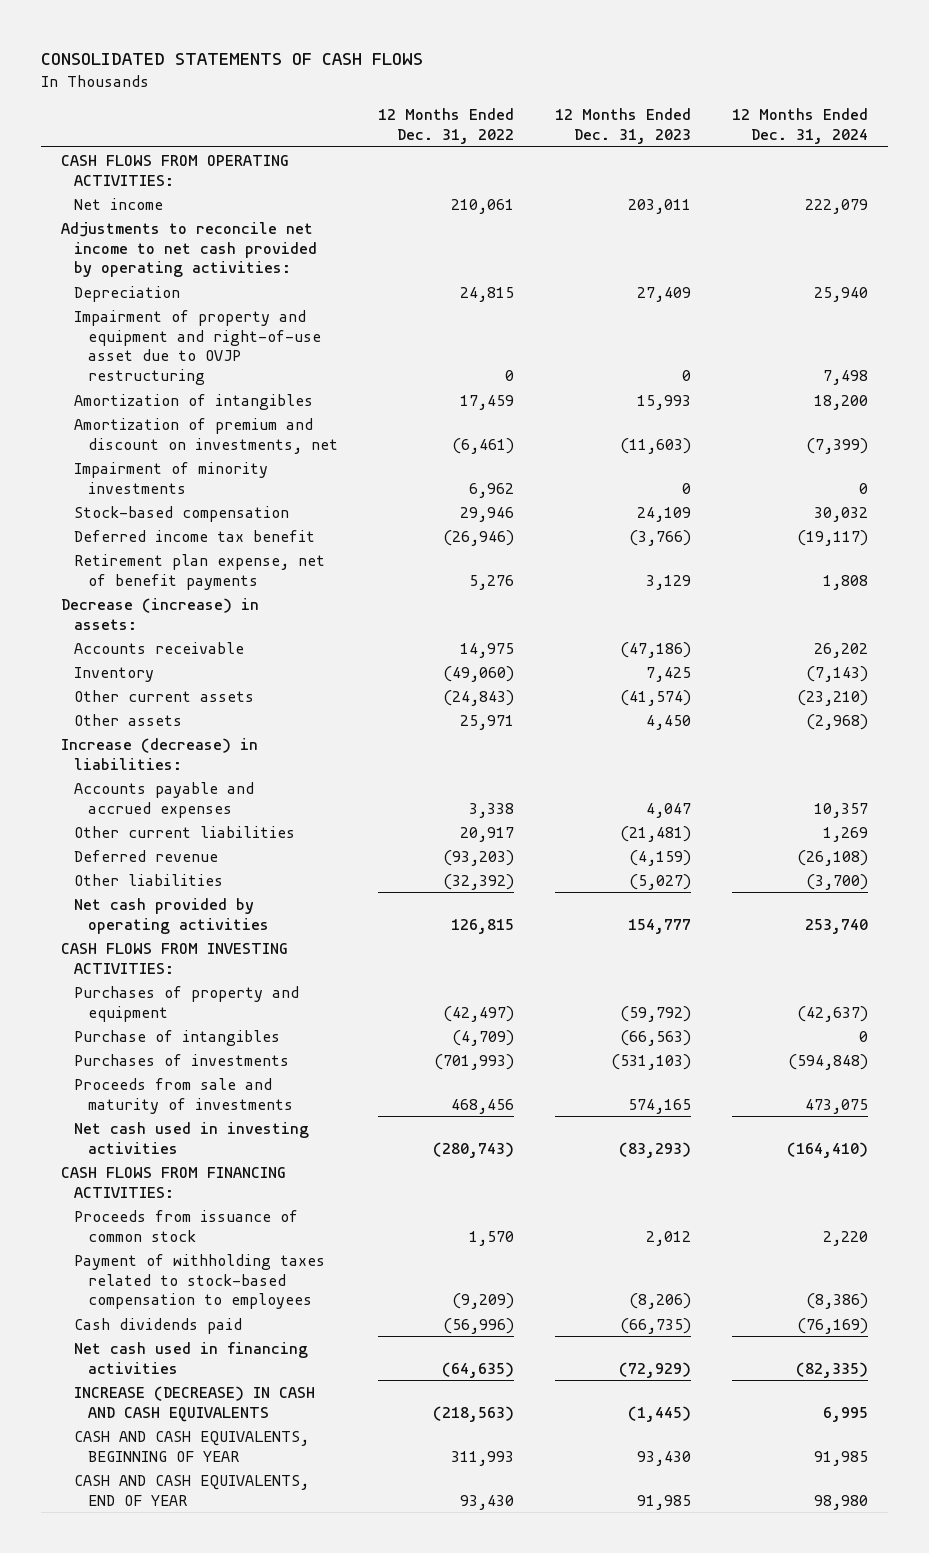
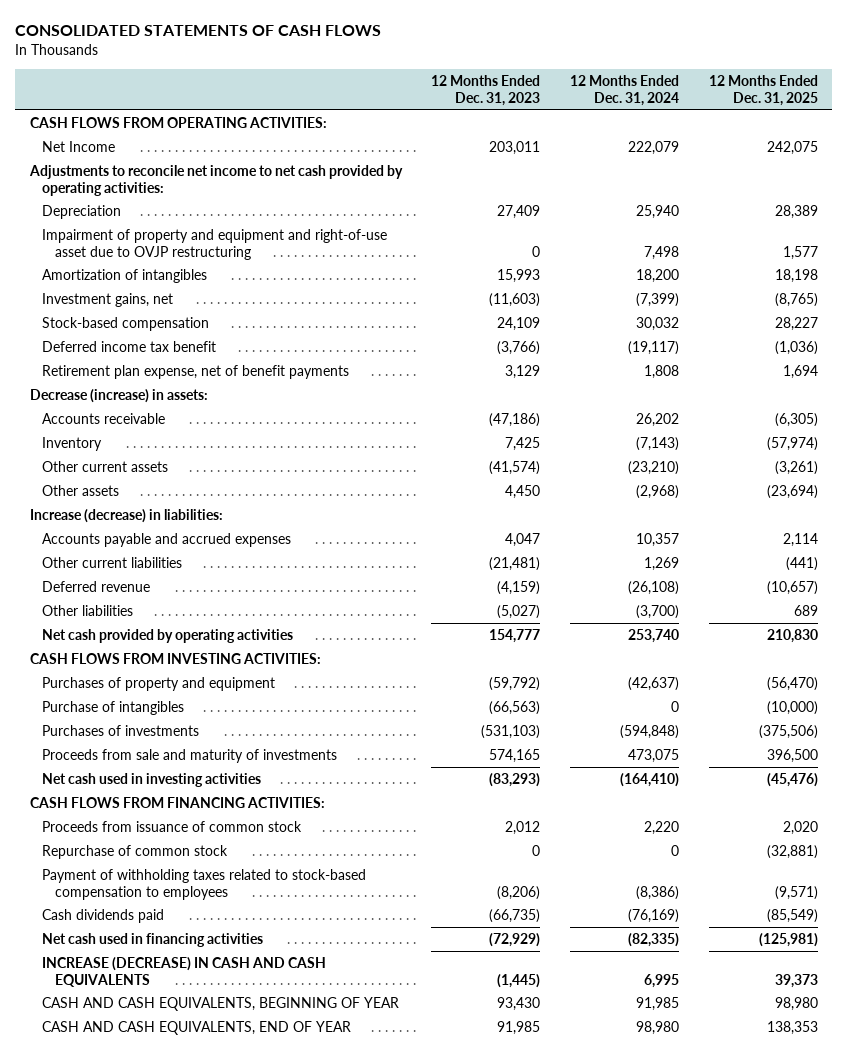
[378,108,515,145] 12 Months Ended Dec. 31, 2022 -> none
none -> [708,75,818,106] 12 Months Ended Dec. 31, 2025
[74,197,164,210] Net income -> [42,140,116,152] Net Income
[74,461,269,494] Impairment of minority investments -> none
[74,417,338,454] Amortization of premium and discount on investments, net -> [42,292,174,307] Investment gains, net
none -> [42,844,229,859] Repurchase of common stock

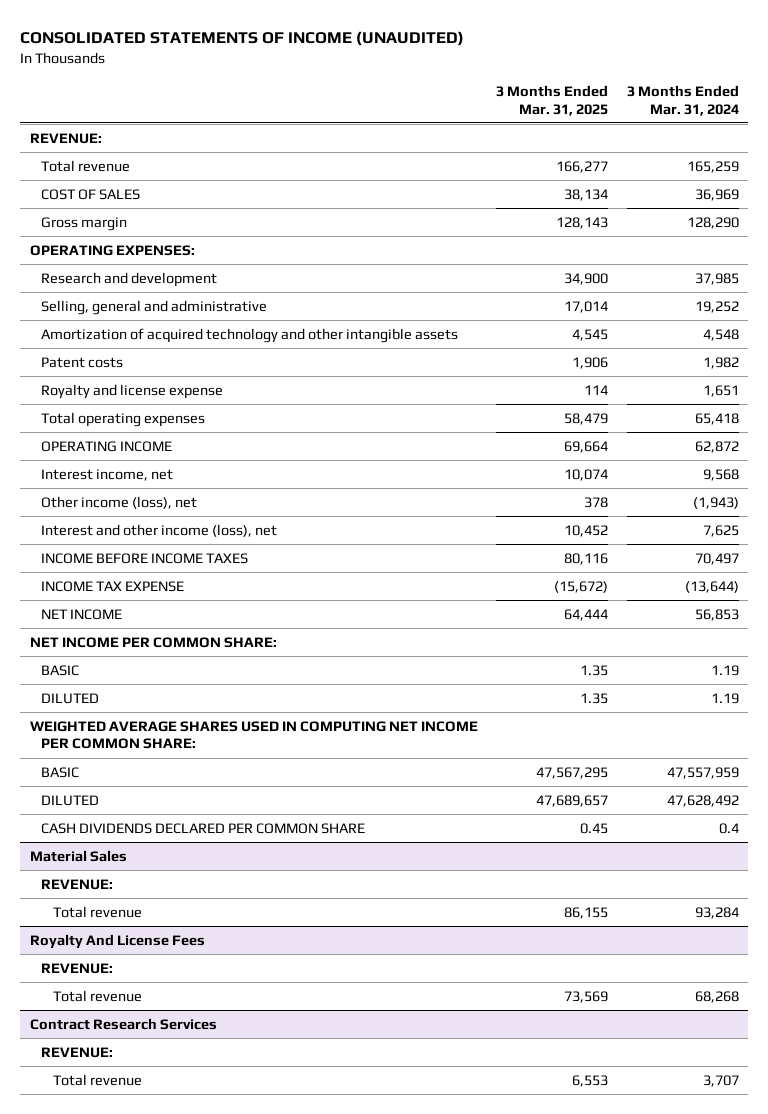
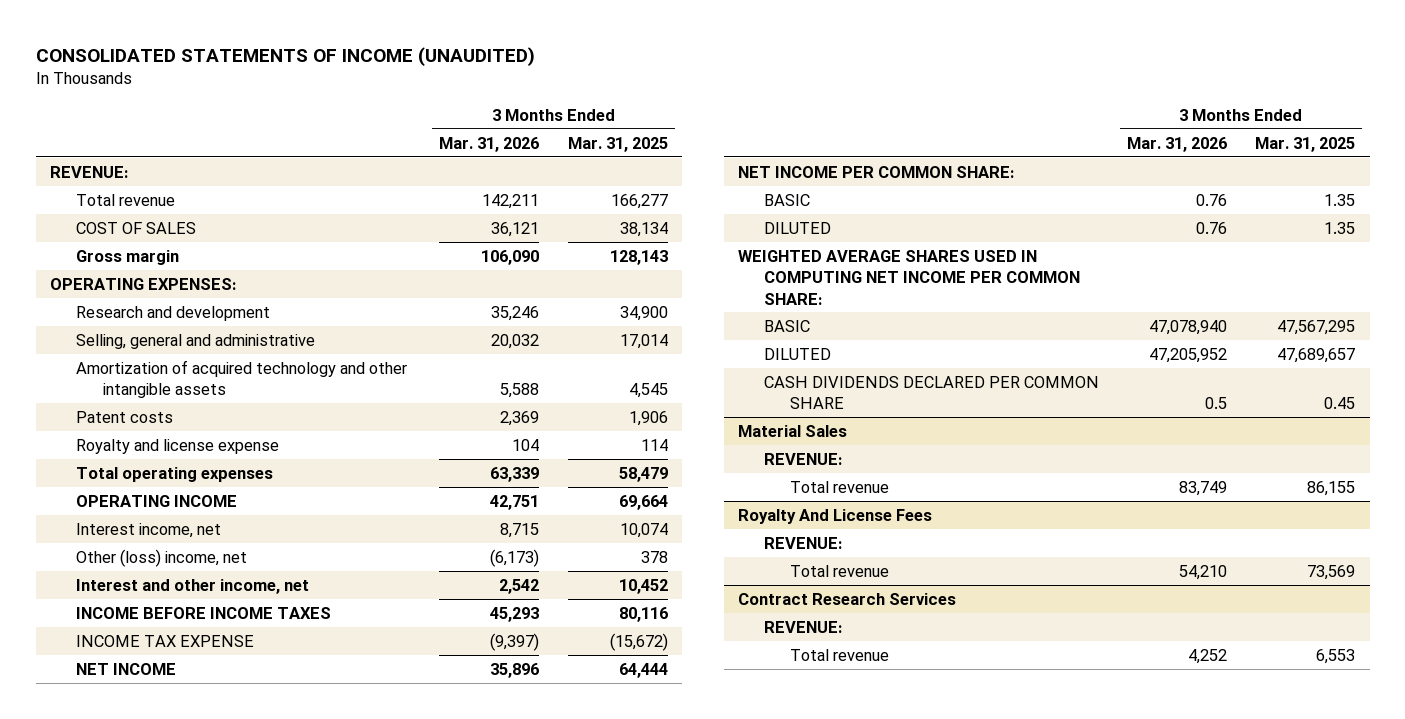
[626,84,739,116] 3 Months Ended Mar. 31, 2024 -> none
none -> [439,136,540,152] Mar. 31, 2026
[41,495,198,509] Other income (loss), net -> [76,548,248,567] Other (loss) income, net
[41,523,278,537] Interest and other income (loss), net -> [76,578,310,594] Interest and other income, net

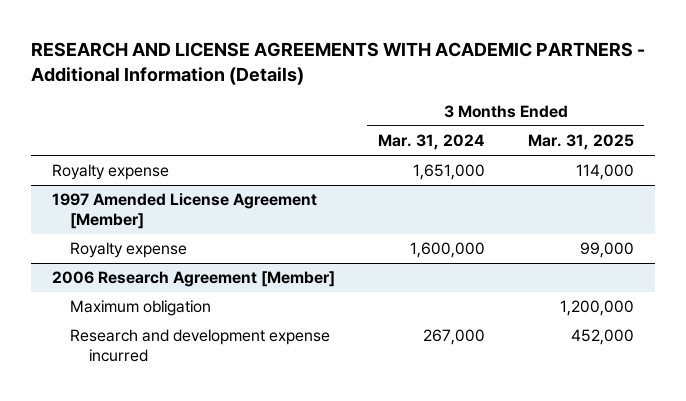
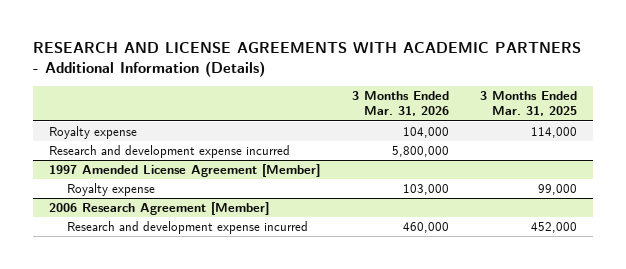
[378,134,486,151] Mar. 31, 2024 -> none
none -> [351,91,449,117] 3 Months Ended Mar. 31, 2026
none -> [49,145,291,159] Research and development expense incurred
[70,300,212,317] Maximum obligation -> none

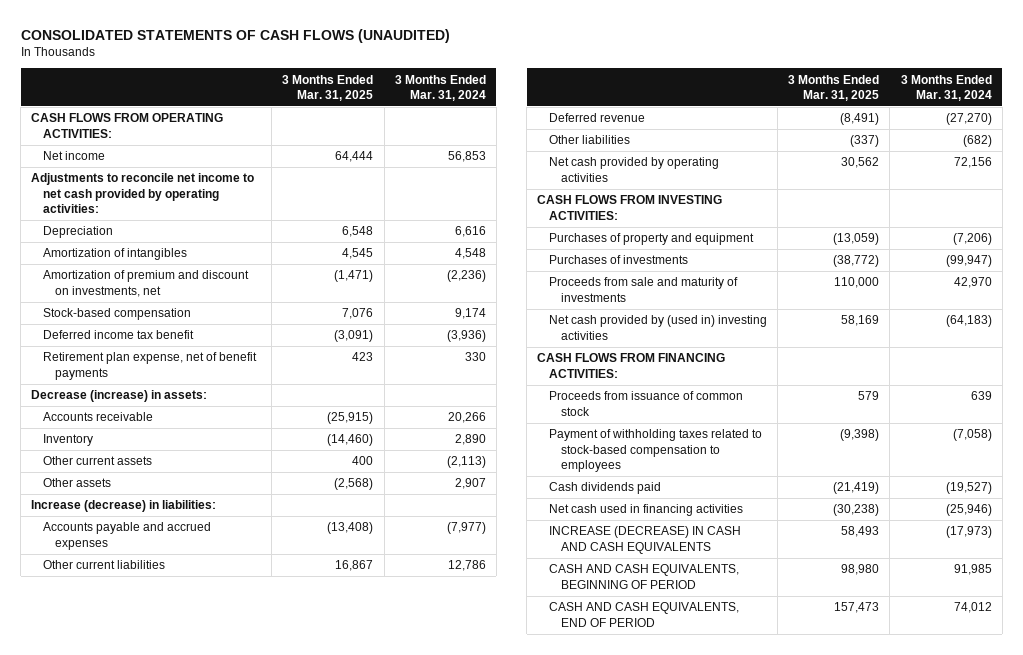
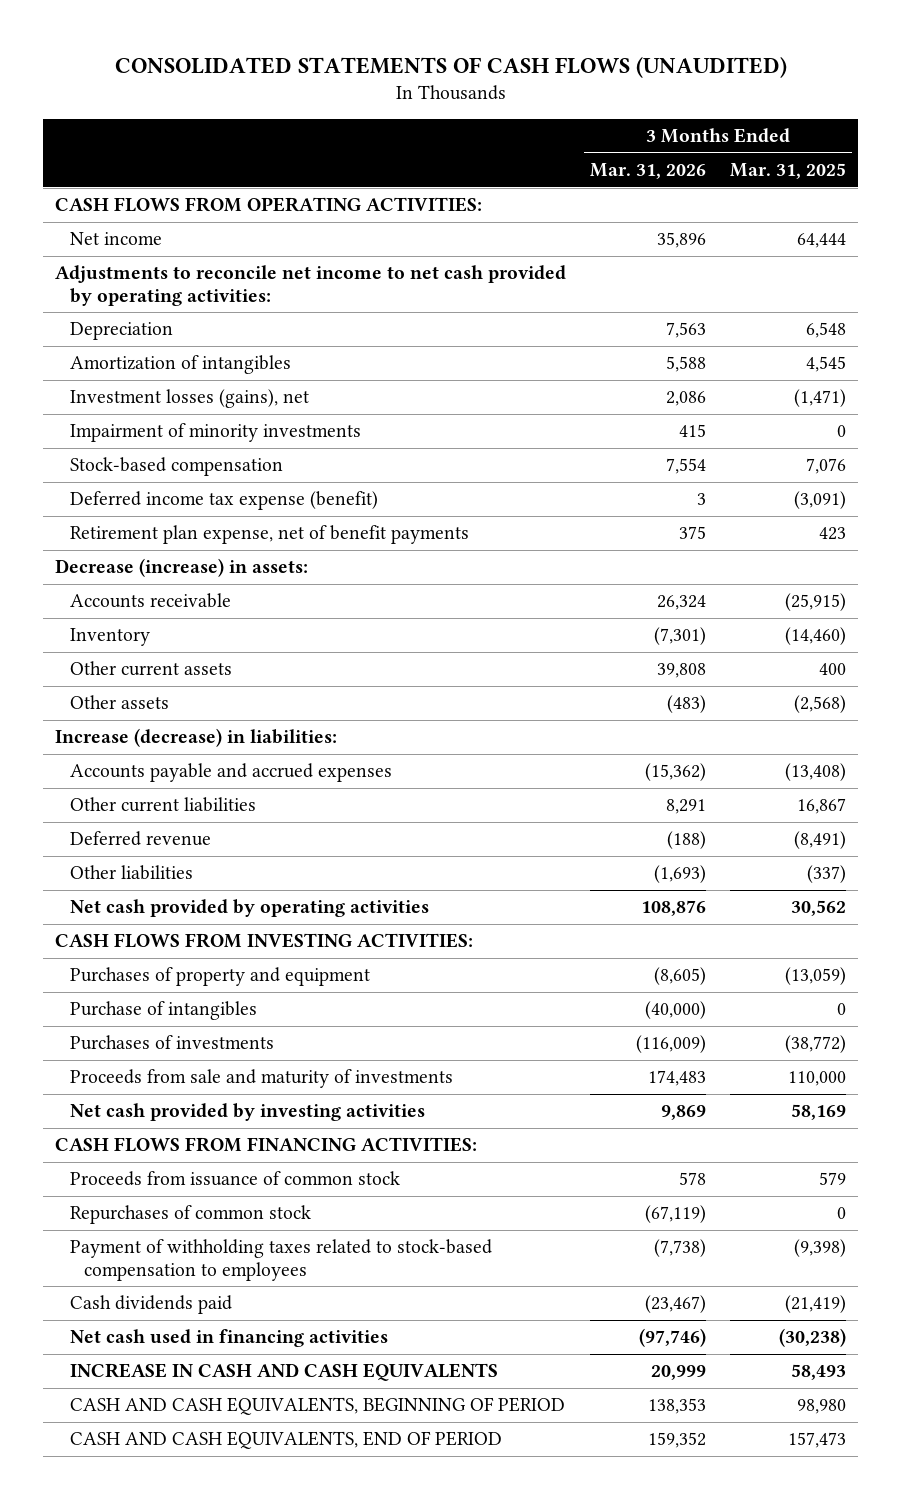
[394,74,486,101] 3 Months Ended Mar. 31, 2024 -> none
none -> [590,163,707,180] Mar. 31, 2026
[43,270,250,297] Amortization of premium and discount on investments, net -> [69,389,309,409] Investment losses (gains), net
none -> [69,423,361,443] Impairment of minority investments
[43,330,195,340] Deferred income tax benefit -> [69,491,378,511] Deferred income tax expense (benefit)
none -> [69,1001,257,1021] Purchase of intangibles
[548,315,767,340] Net cash provided by (used in) investing activities -> [69,1103,425,1122] Net cash provided by investing activities
none -> [69,1205,311,1225] Repurchases of common stock
[548,526,741,554] INCREASE (DECREASE) IN CASH AND CASH EQUIVALENTS -> [69,1363,498,1382] INCREASE IN CASH AND CASH EQUIVALENTS

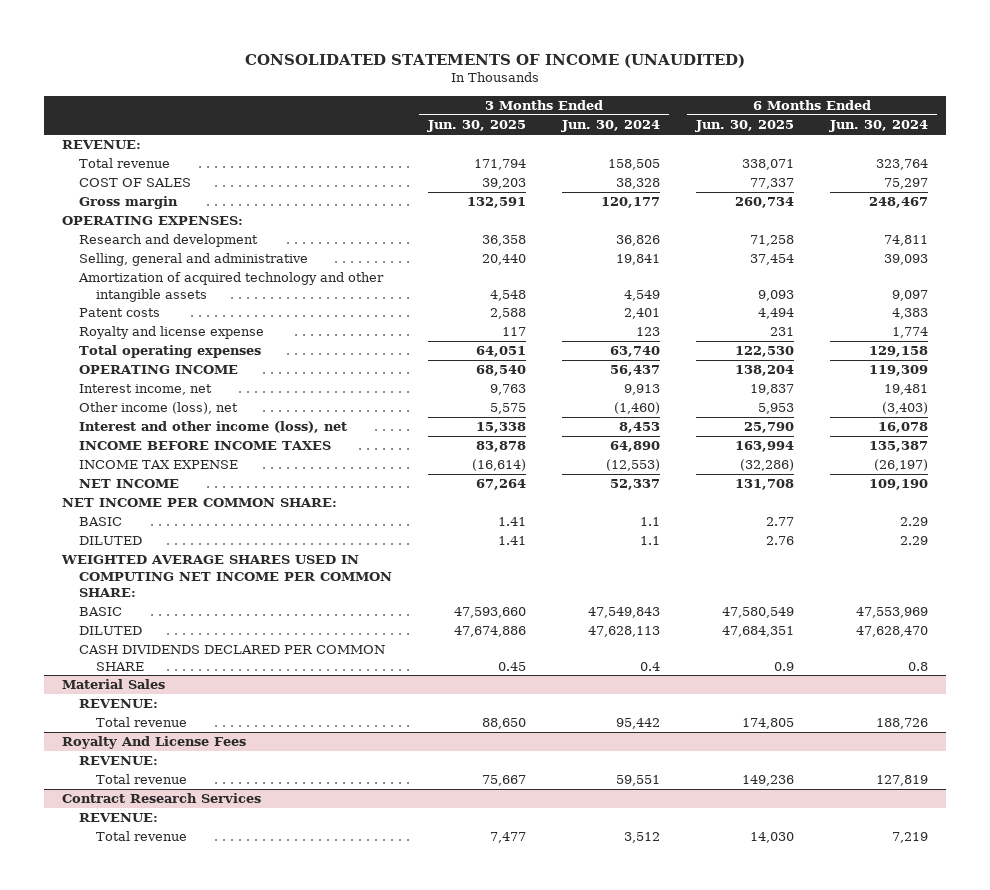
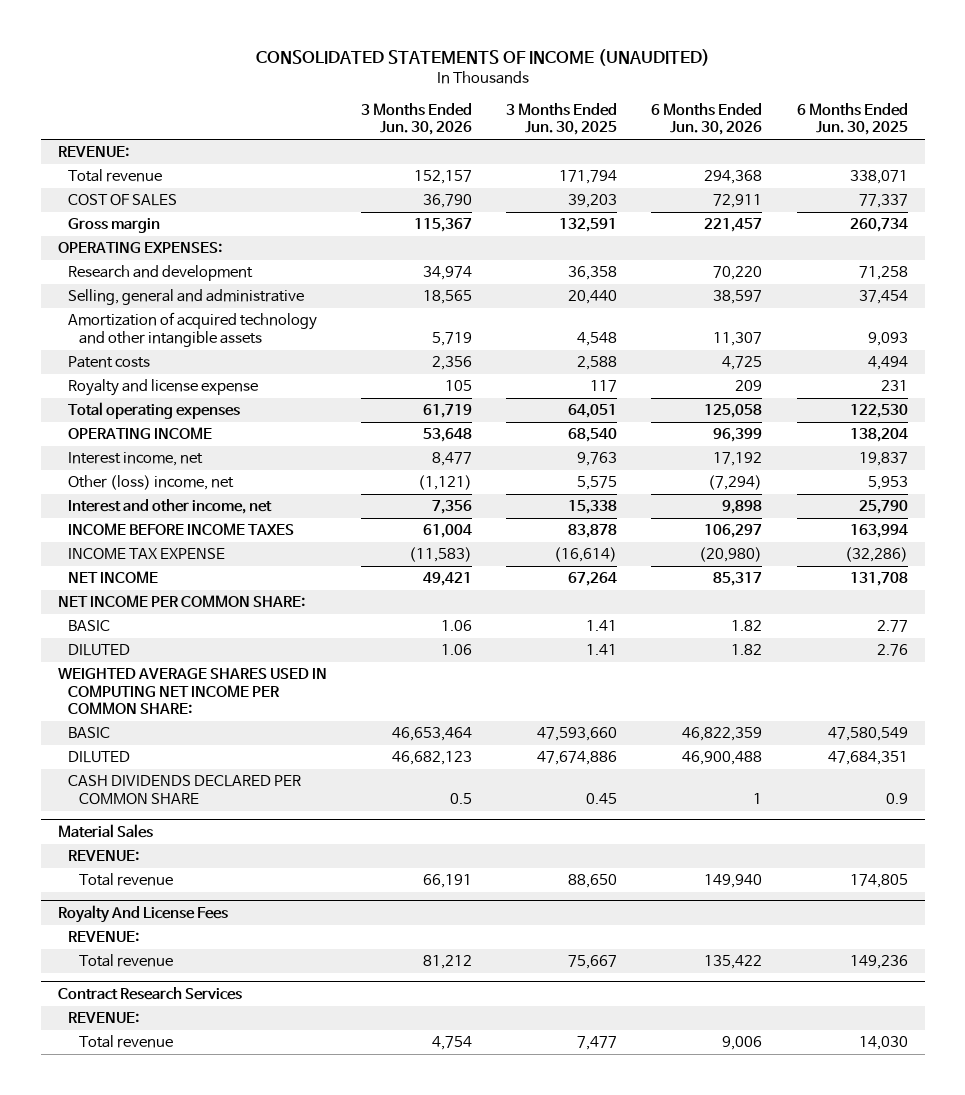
[561,120,661,133] Jun. 30, 2024 -> none
[829,120,929,133] Jun. 30, 2024 -> none
none -> [360,102,472,136] 3 Months Ended Jun. 30, 2026
none -> [651,102,763,136] 6 Months Ended Jun. 30, 2026
[79,402,239,415] Other income (loss), net -> [68,475,235,491] Other (loss) income, net
[79,421,348,434] Interest and other income (loss), net -> [68,499,273,515] Interest and other income, net

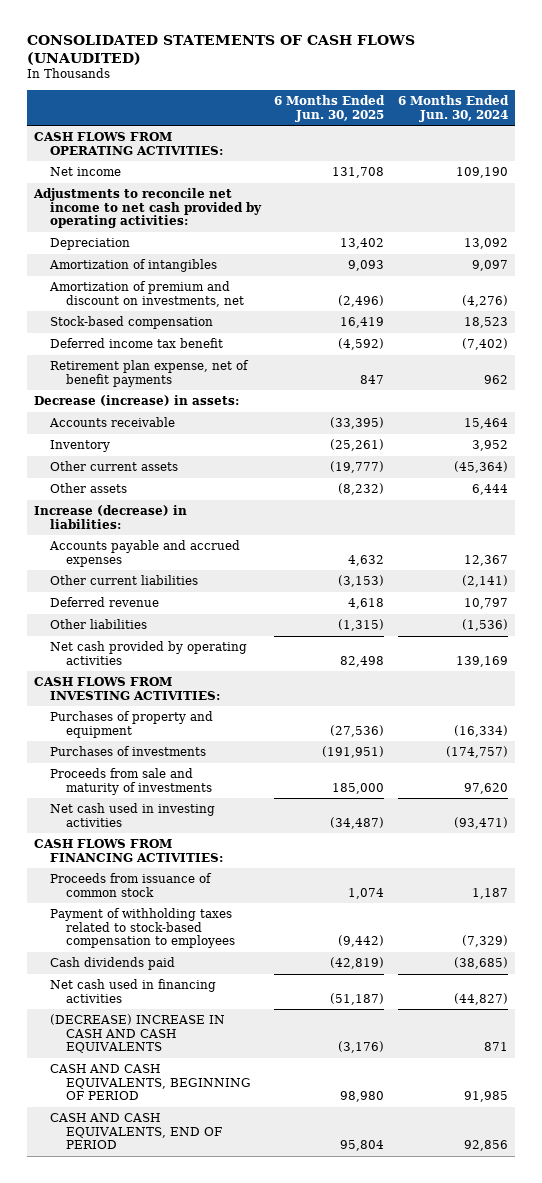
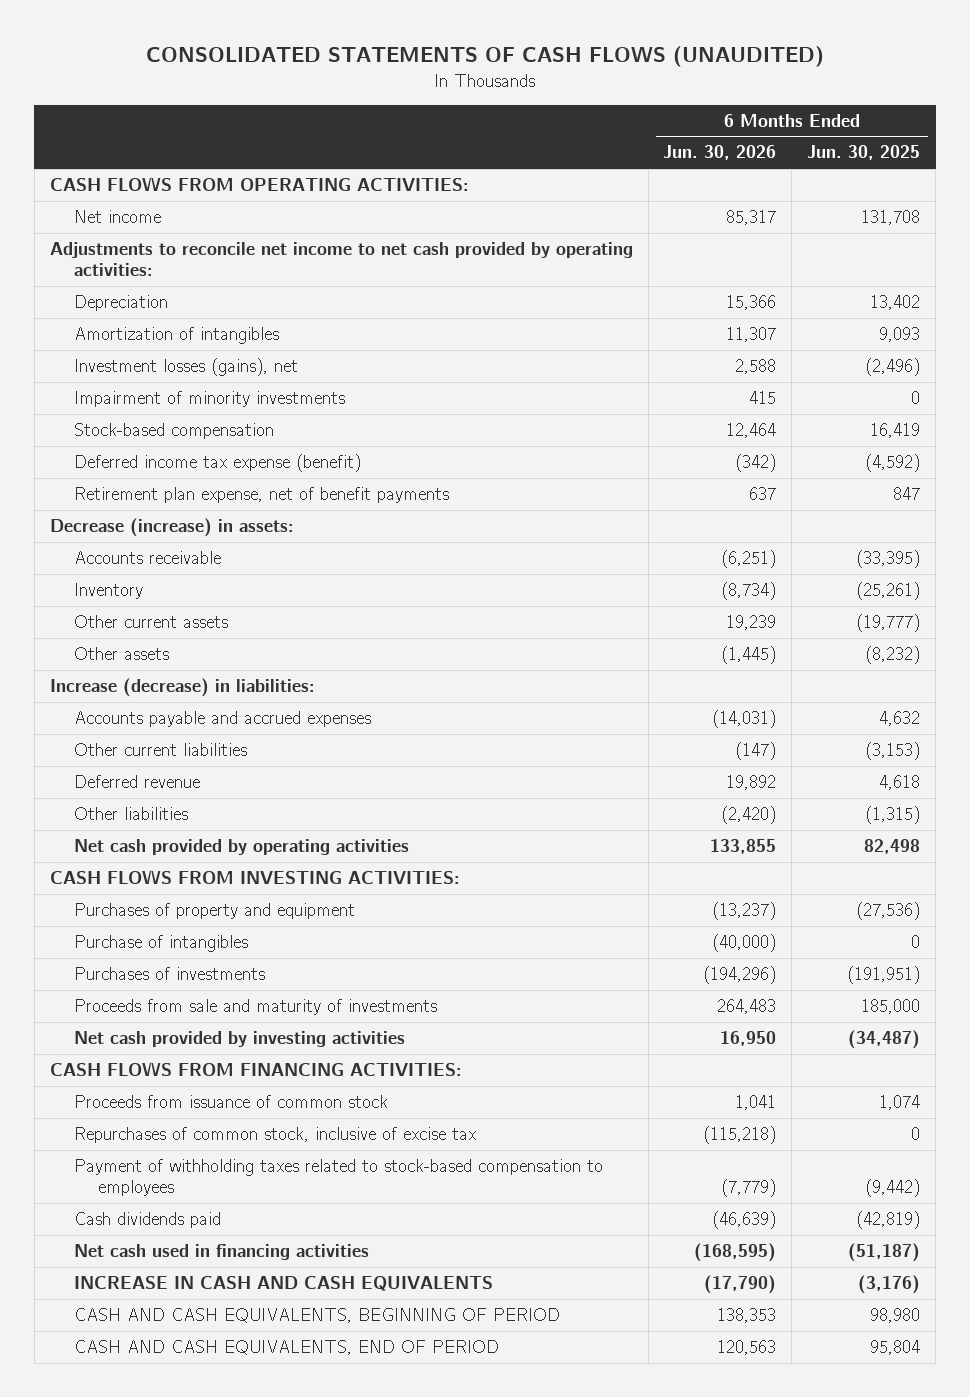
[397,94,509,122] 6 Months Ended Jun. 30, 2024 -> none
none -> [663,145,777,161] Jun. 30, 2026
[48,280,244,307] Amortization of premium and discount on investments, net -> [73,358,298,377] Investment losses (gains), net
none -> [73,391,345,408] Impairment of minority investments
[49,337,223,348] Deferred income tax benefit -> [73,454,361,473] Deferred income tax expense (benefit)
none -> [73,935,248,953] Purchase of intangibles
[49,802,215,827] Net cash used in investing activities -> [73,1031,405,1048] Net cash provided by investing activities
none -> [73,1127,476,1144] Repurchases of common stock, inclusive of excise tax
[49,1013,225,1054] (DECREASE) INCREASE IN CASH AND CASH EQUIVALENTS -> [73,1276,493,1292] INCREASE IN CASH AND CASH EQUIVALENTS

